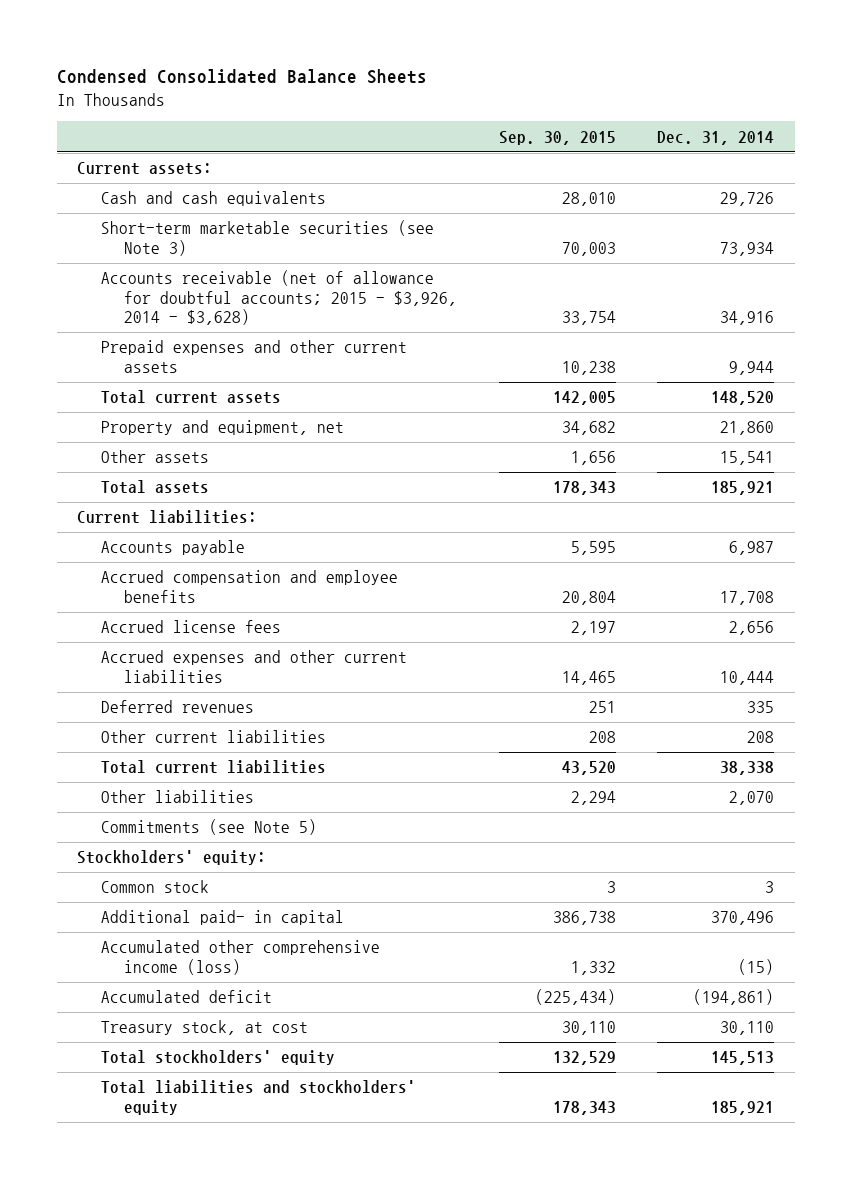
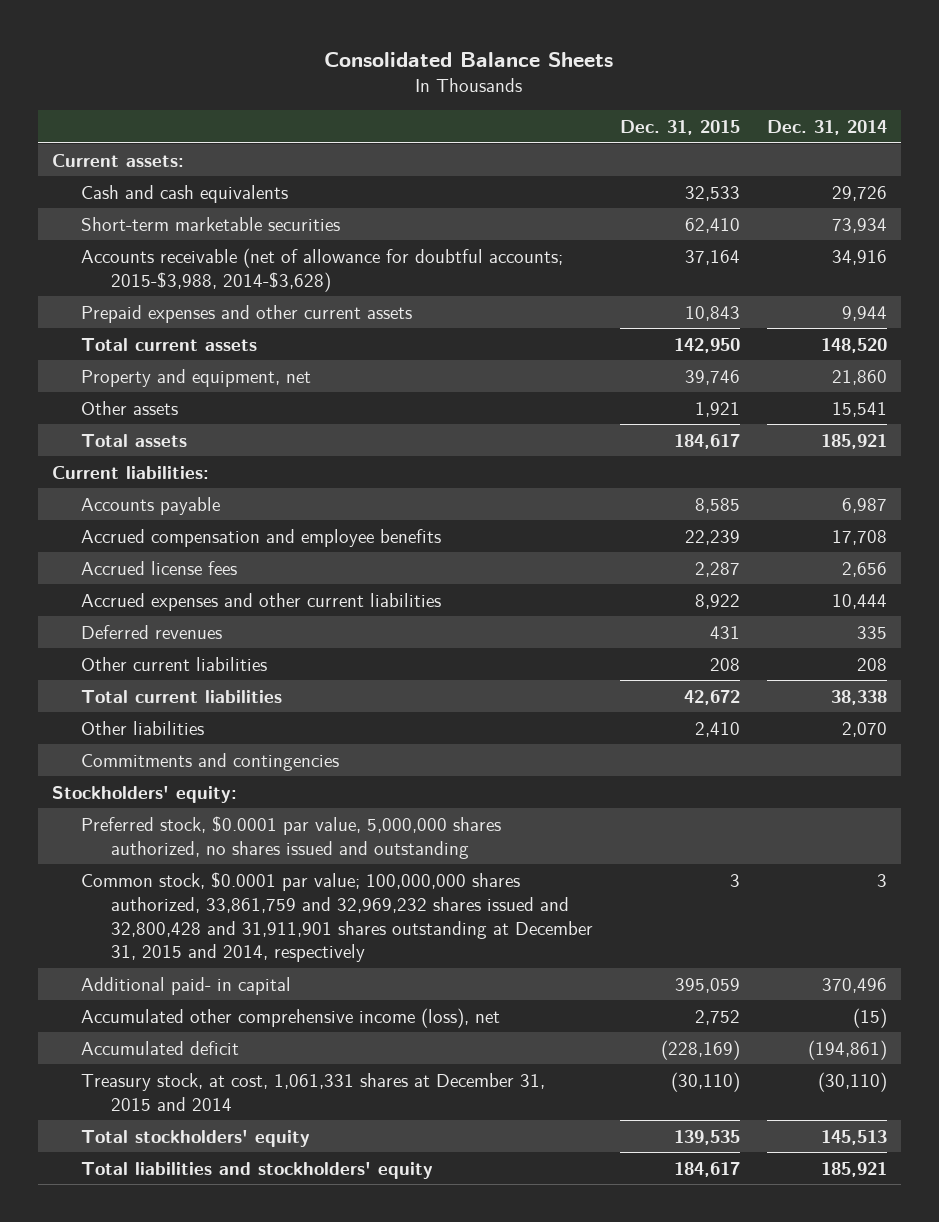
[56,69,427,85] Condensed Consolidated Balance Sheets -> [324,51,614,67] Consolidated Balance Sheets
[498,130,616,145] Sep. 30, 2015 -> none
none -> [619,119,740,135] Dec. 31, 2015
[100,220,434,256] Short-term marketable securities (see Note 3) -> [81,216,341,231] Short-term marketable securities
[100,270,458,326] Accounts receivable (net of allowance for doubtful accounts; 2015 - $3,926, 2014 - $3,628) -> [81,247,564,292] Accounts receivable (net of allowance for doubtful accounts; 2015-$3,988, 2014-$3,628)
[100,819,317,836] Commitments (see Note 5) -> [81,752,340,771] Commitments and contingencies
none -> [81,815,502,859] Preferred stock, $0.0001 par value, 5,000,000 shares authorized, no shares issued and outstanding
[100,880,209,894] Common stock -> [81,871,593,963] Common stock, $0.0001 par value; 100,000,000 shares authorized, 33,861,759 and 32,969,232 shares issued and 32,800,428 and 31,911,901 shares outstanding at December 31, 2015 and 2014, respectively
[100,940,380,975] Accumulated other comprehensive income (loss) -> [81,1007,501,1028] Accumulated other comprehensive income (loss), net
[100,1020,308,1036] Treasury stock, at cost -> [81,1072,546,1111] Treasury stock, at cost, 1,061,331 shares at December 31, 2015 and 2014
[720,1021,775,1036] 30,110 -> [818,1071,888,1092] (30,110)

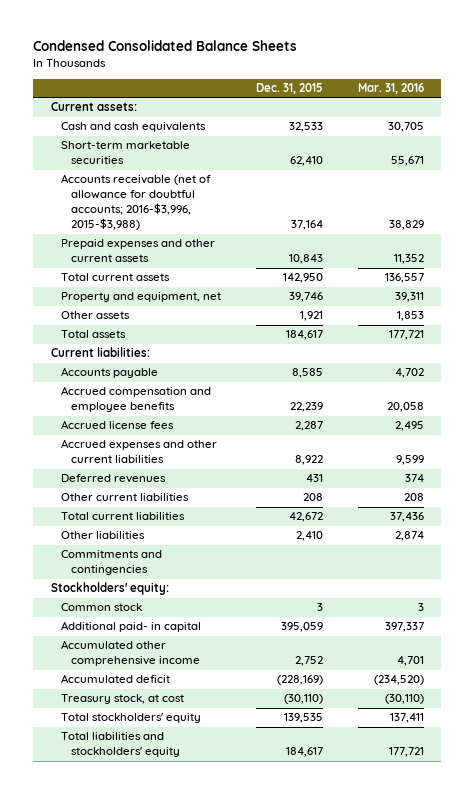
[324,51,614,67] Consolidated Balance Sheets -> [33,40,298,52] Condensed Consolidated Balance Sheets
[767,119,888,135] Dec. 31, 2014 -> none
none -> [357,83,424,95] Mar. 31, 2016
[81,247,564,292] Accounts receivable (net of allowance for doubtful accounts; 2015-$3,988, 2014-$3,628) -> [61,174,212,231] Accounts receivable (net of allowance for doubtful accounts; 2016-$3,996, 2015-$3,988)
[81,815,502,859] Preferred stock, $0.0001 par value, 5,000,000 shares authorized, no shares issued and outstanding -> none
[81,871,593,963] Common stock, $0.0001 par value; 100,000,000 shares authorized, 33,861,759 and 32,969,232 shares issued and 32,800,428 and 31,911,901 shares outstanding at December 31, 2015 and 2014, respectively -> [61,603,143,612] Common stock
[81,1007,501,1028] Accumulated other comprehensive income (loss), net -> [61,640,201,667] Accumulated other comprehensive income
[81,1072,546,1111] Treasury stock, at cost, 1,061,331 shares at December 31, 2015 and 2014 -> [61,694,185,705] Treasury stock, at cost

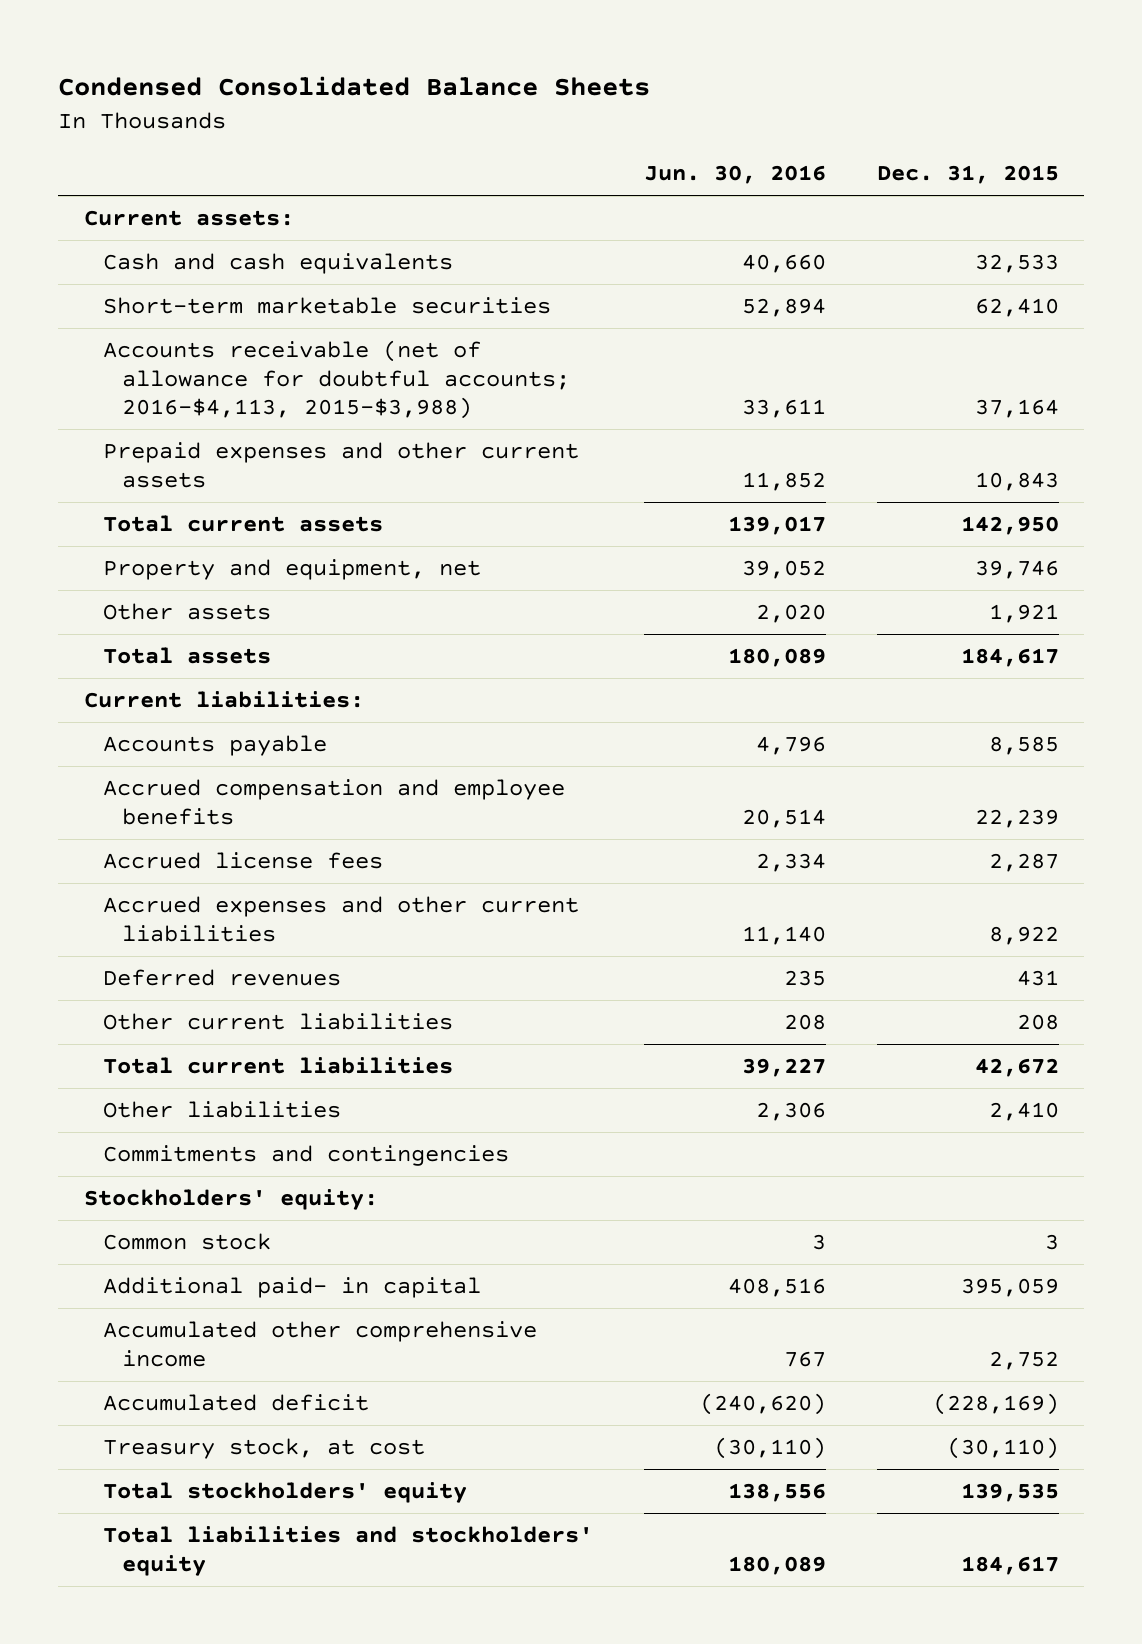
[357,83,424,95] Mar. 31, 2016 -> none
none -> [643,165,826,185] Jun. 30, 2016
[61,174,212,231] Accounts receivable (net of allowance for doubtful accounts; 2016-$3,996, 2015-$3,988) -> [103,339,571,420] Accounts receivable (net of allowance for doubtful accounts; 2016-$4,113, 2015-$3,988)

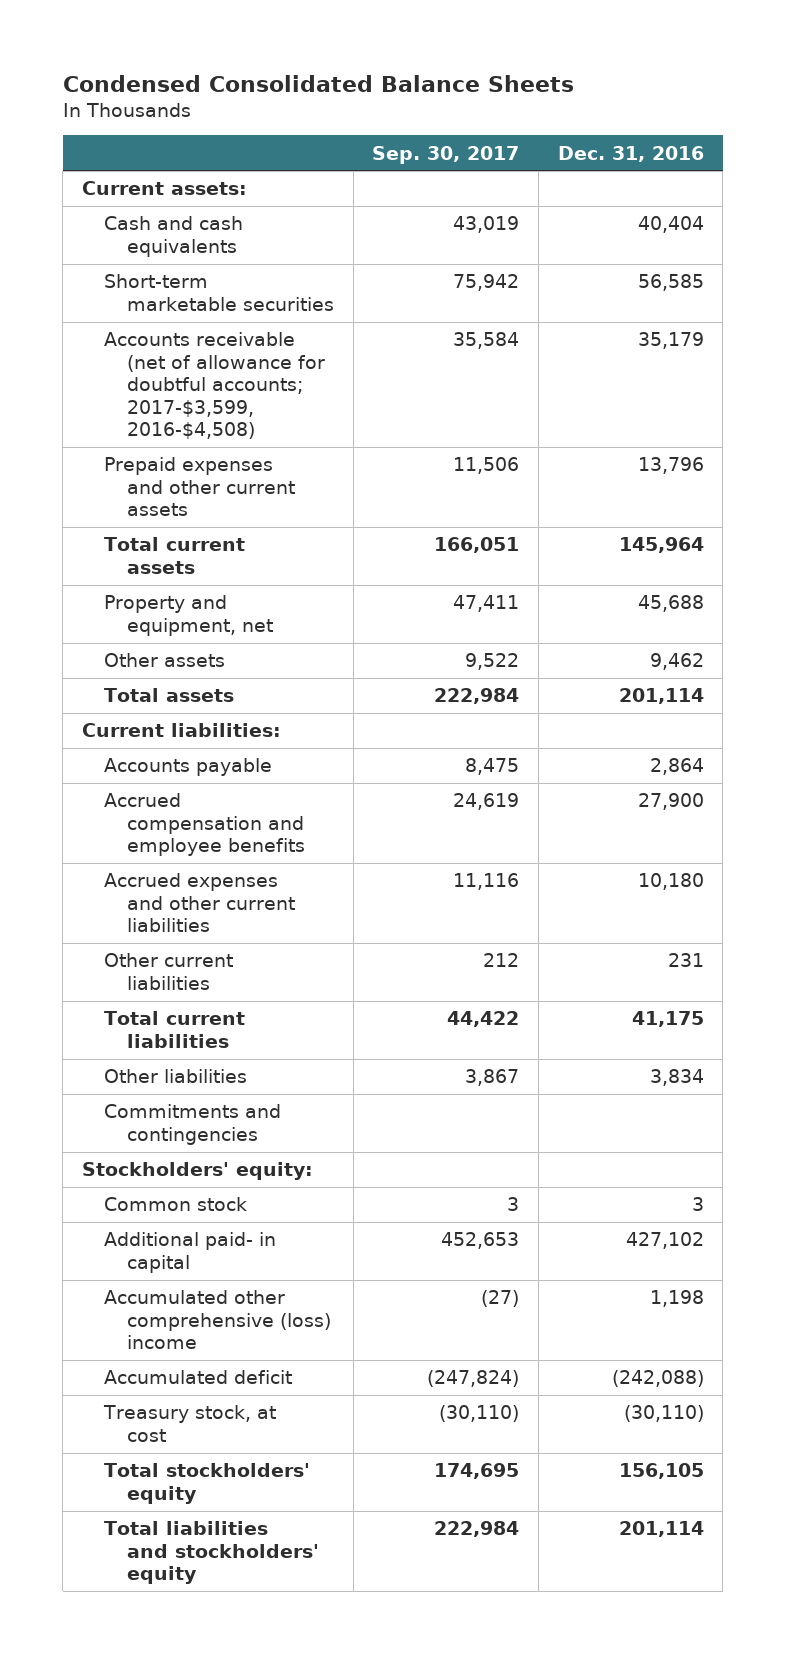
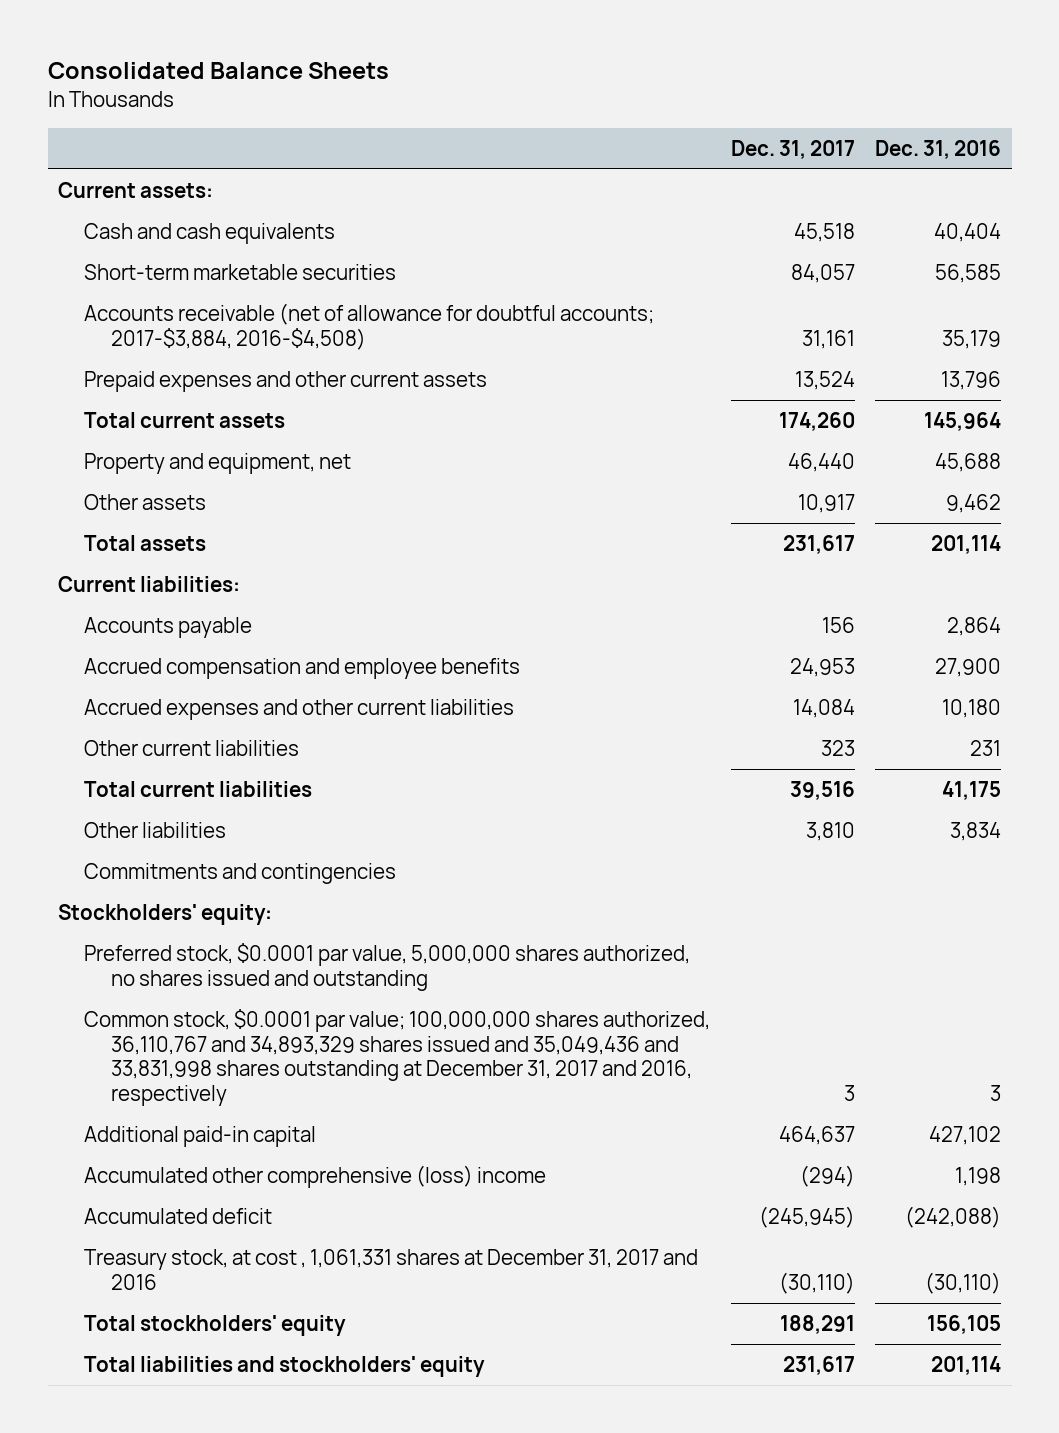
[62,74,574,92] Condensed Consolidated Balance Sheets -> [47,62,389,80] Consolidated Balance Sheets
[372,145,520,164] Sep. 30, 2017 -> none
none -> [730,139,855,159] Dec. 31, 2017
[104,332,325,440] Accounts receivable (net of allowance for doubtful accounts; 2017-$3,599, 2016-$4,508) -> [84,303,655,350] Accounts receivable (net of allowance for doubtful accounts; 2017-$3,884, 2016-$4,508)
none -> [84,943,691,991] Preferred stock, $0.0001 par value, 5,000,000 shares authorized, no shares issued and outstanding
[104,1197,248,1212] Common stock -> [84,1009,711,1107] Common stock, $0.0001 par value; 100,000,000 shares authorized, 36,110,767 and 34,893,329 shares issued and 35,049,436 and 33,831,998 shares outstanding at December 31, 2017 and 2016, respectively
[104,1232,277,1273] Additional paid- in capital -> [84,1126,317,1148] Additional paid-in capital
[103,1405,277,1442] Treasury stock, at cost -> [84,1249,699,1290] Treasury stock, at cost , 1,061,331 shares at December 31, 2017 and 2016

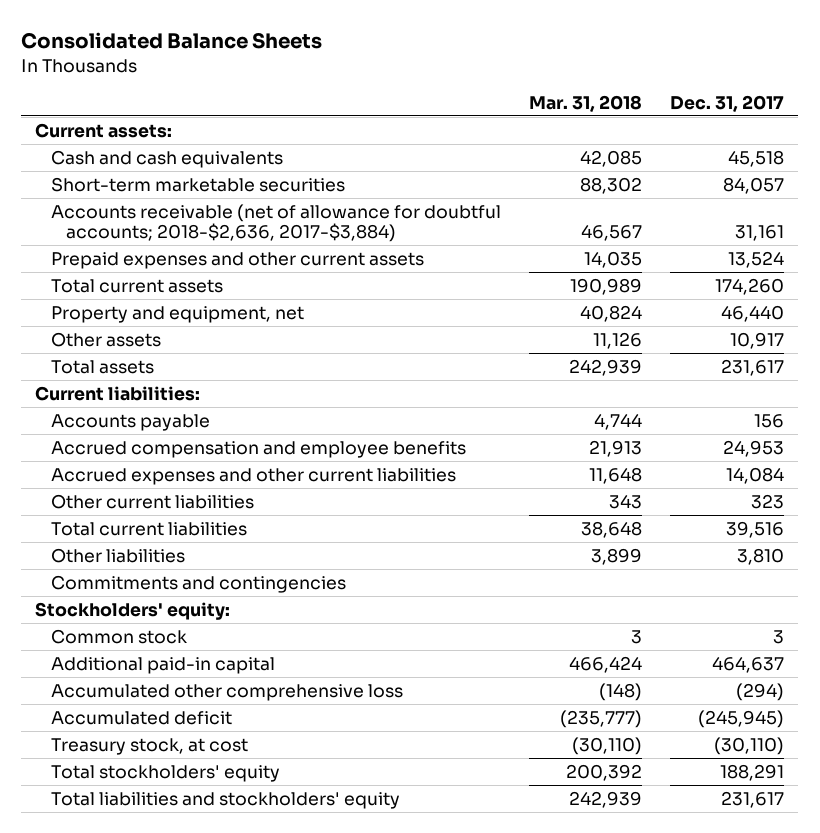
[875,139,1002,159] Dec. 31, 2016 -> none
none -> [529,94,643,112] Mar. 31, 2018
[84,303,655,350] Accounts receivable (net of allowance for doubtful accounts; 2017-$3,884, 2016-$4,508) -> [50,203,501,243] Accounts receivable (net of allowance for doubtful accounts; 2018-$2,636, 2017-$3,884)
[84,943,691,991] Preferred stock, $0.0001 par value, 5,000,000 shares authorized, no shares issued and outstanding -> none
[84,1009,711,1107] Common stock, $0.0001 par value; 100,000,000 shares authorized, 36,110,767 and 34,893,329 shares issued and 35,049,436 and 33,831,998 shares outstanding at December 31, 2017 and 2016, respectively -> [50,628,187,644] Common stock
[84,1165,547,1189] Accumulated other comprehensive (loss) income -> [50,683,403,701] Accumulated other comprehensive loss
[84,1249,699,1290] Treasury stock, at cost , 1,061,331 shares at December 31, 2017 and 2016 -> [50,737,248,755] Treasury stock, at cost

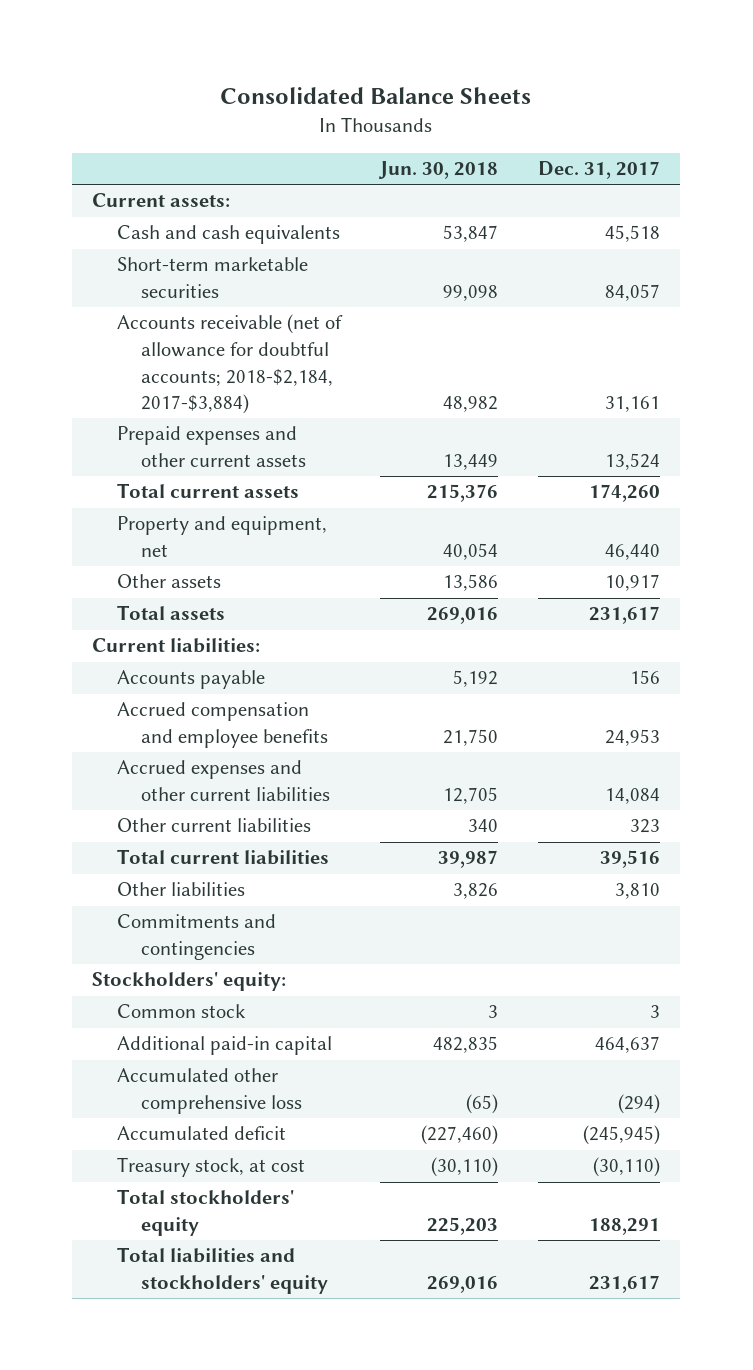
[529,94,643,112] Mar. 31, 2018 -> none
none -> [378,161,499,180] Jun. 30, 2018
[50,203,501,243] Accounts receivable (net of allowance for doubtful accounts; 2018-$2,636, 2017-$3,884) -> [116,314,343,415] Accounts receivable (net of allowance for doubtful accounts; 2018-$2,184, 2017-$3,884)

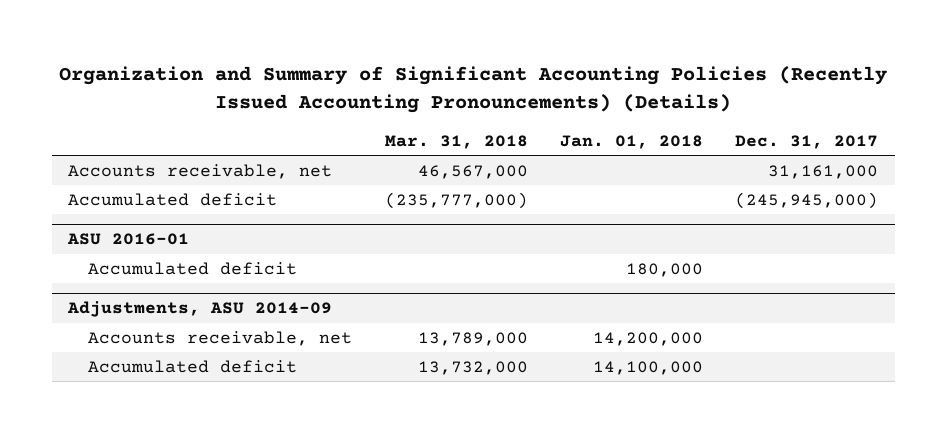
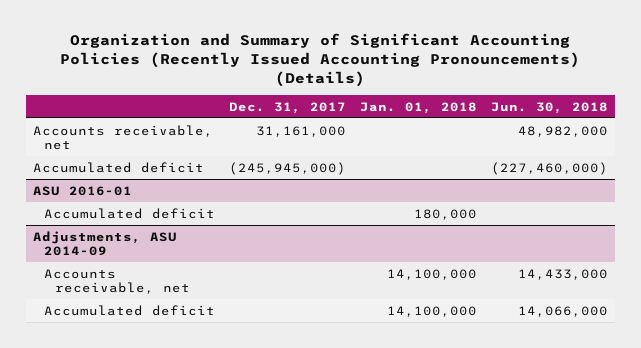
[384,134,528,149] Mar. 31, 2018 -> none
none -> [490,101,608,114] Jun. 30, 2018
[593,331,704,346] 14,200,000 -> [386,268,477,280] 14,100,000

